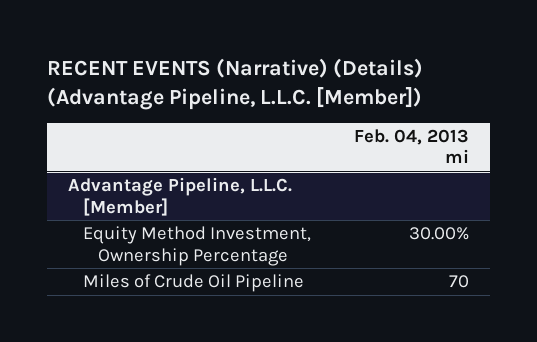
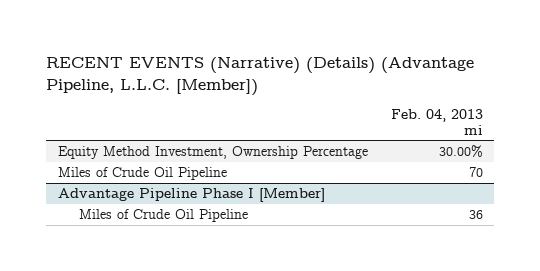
[68,177,293,216] Advantage Pipeline, L.L.C. [Member] -> none
none -> [57,188,325,203] Advantage Pipeline Phase I [Member]
none -> [78,209,248,223] Miles of Crude Oil Pipeline

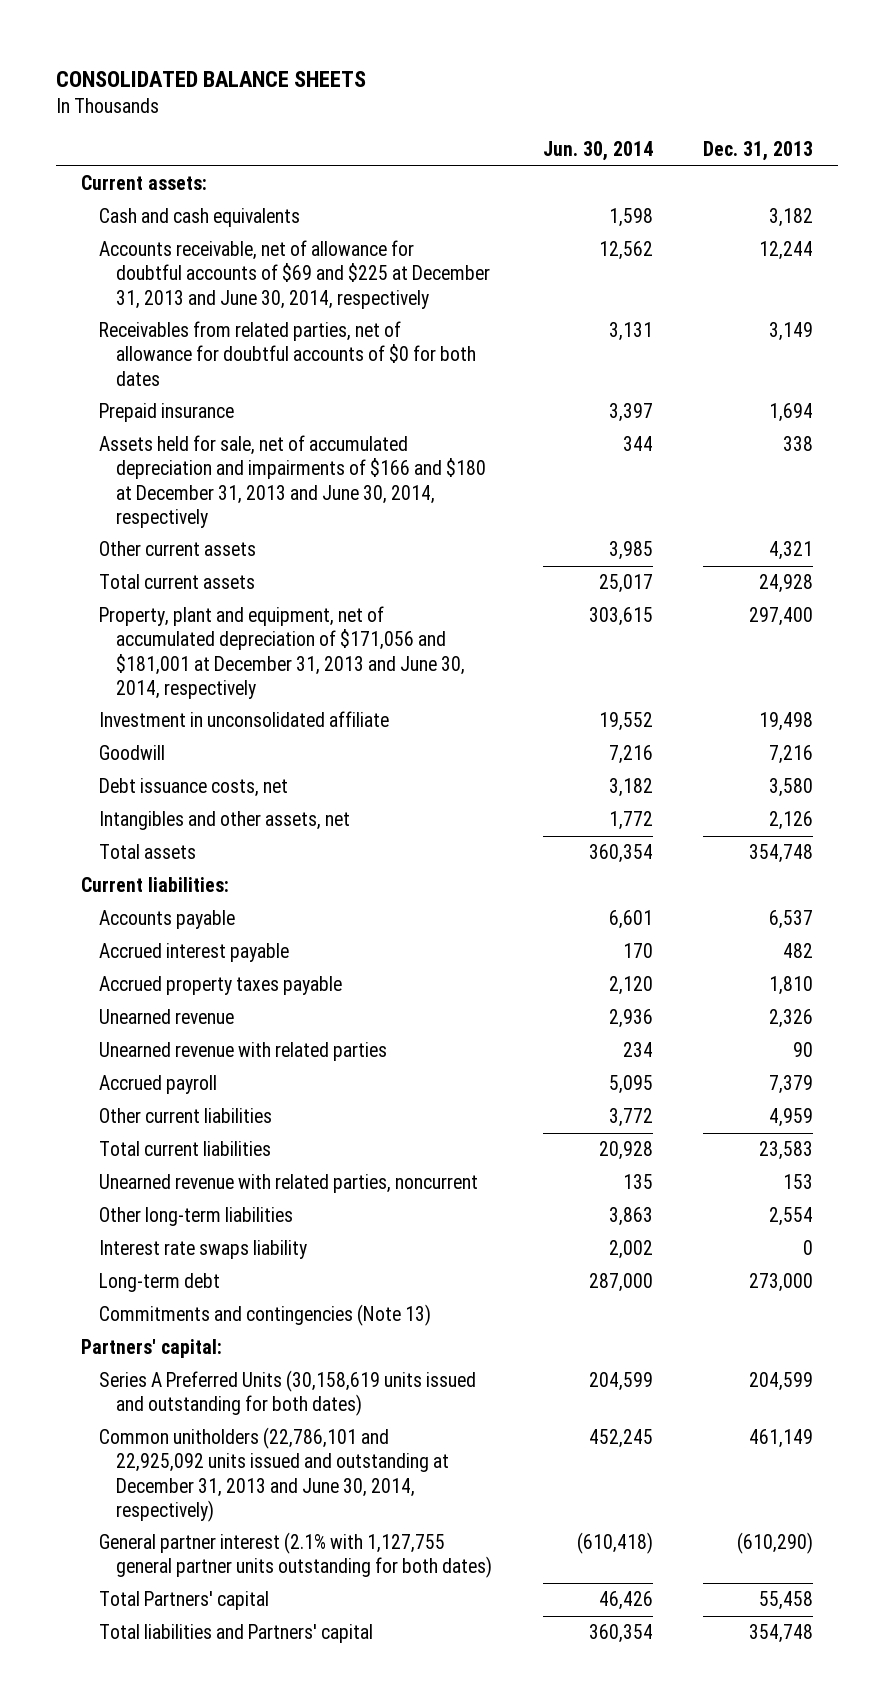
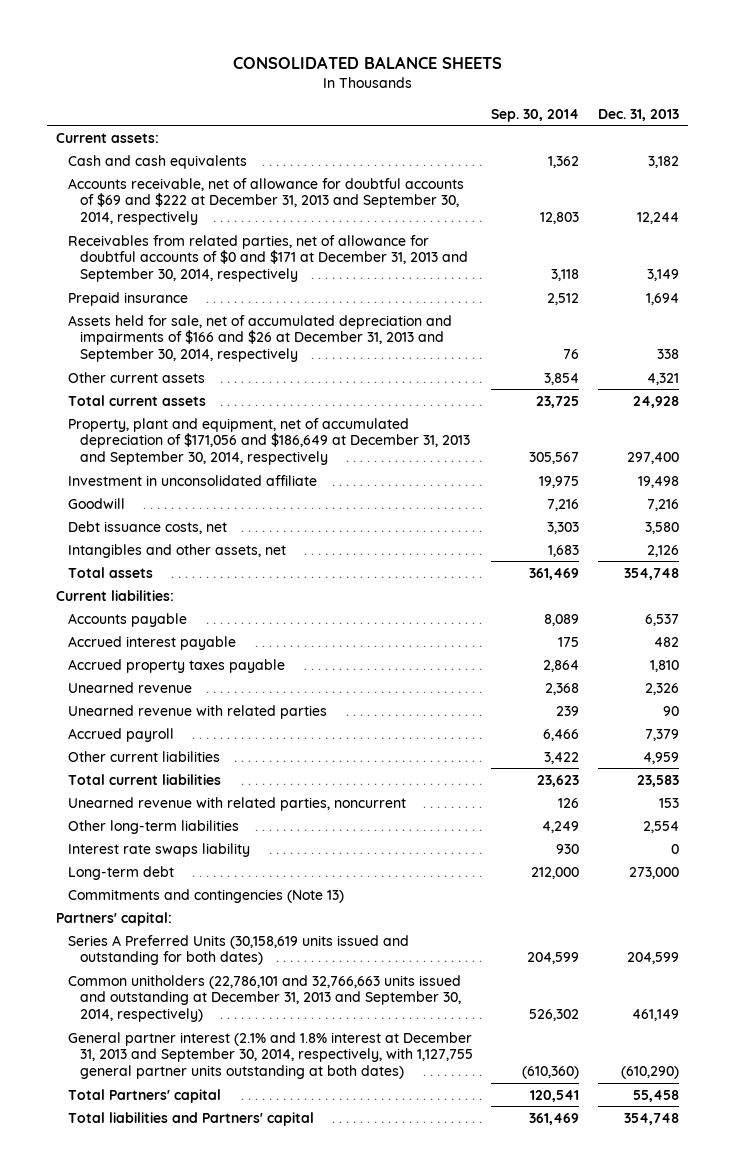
[542,141,653,162] Jun. 30, 2014 -> none
none -> [491,108,580,122] Sep. 30, 2014
[98,240,491,309] Accounts receivable, net of allowance for doubtful accounts of $69 and $225 at December 31, 2013 and June 30, 2014, respectively -> [67,177,464,226] Accounts receivable, net of allowance for doubtful accounts of $69 and $222 at December 31, 2013 and September 30, 2014, respectively
[98,321,477,386] Receivables from related parties, net of allowance for doubtful accounts of $0 for both dates -> [67,234,468,283] Receivables from related parties, net of allowance for doubtful accounts of $0 and $171 at December 31, 2013 and September 30, 2014, respectively
[98,435,487,528] Assets held for sale, net of accumulated depreciation and impairments of $166 and $180 at December 31, 2013 and June 30, 2014, respectively -> [67,314,452,363] Assets held for sale, net of accumulated depreciation and impairments of $166 and $26 at December 31, 2013 and September 30, 2014, respectively
[98,606,466,699] Property, plant and equipment, net of accumulated depreciation of $171,056 and $181,001 at December 31, 2013 and June 30, 2014, respectively -> [67,417,470,466] Property, plant and equipment, net of accumulated depreciation of $171,056 and $186,649 at December 31, 2013 and September 30, 2014, respectively
[98,1427,450,1522] Common unitholders (22,786,101 and 22,925,092 units issued and outstanding at December 31, 2013 and June 30, 2014, respectively) -> [67,974,461,1023] Common unitholders (22,786,101 and 32,766,663 units issued and outstanding at December 31, 2013 and September 30, 2014, respectively)
[98,1532,493,1579] General partner interest (2.1% with 1,127,755 general partner units outstanding for both dates) -> [67,1031,473,1080] General partner interest (2.1% and 1.8% interest at December 31, 2013 and September 30, 2014, respectively, with 1,127,755 general partner units outstanding at both dates)

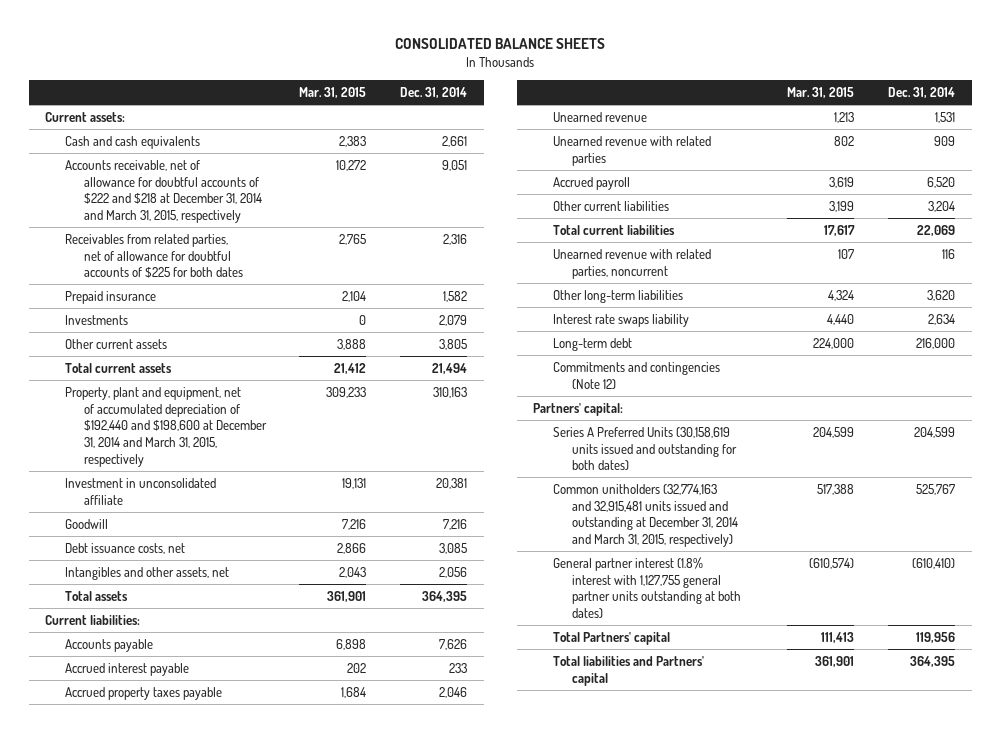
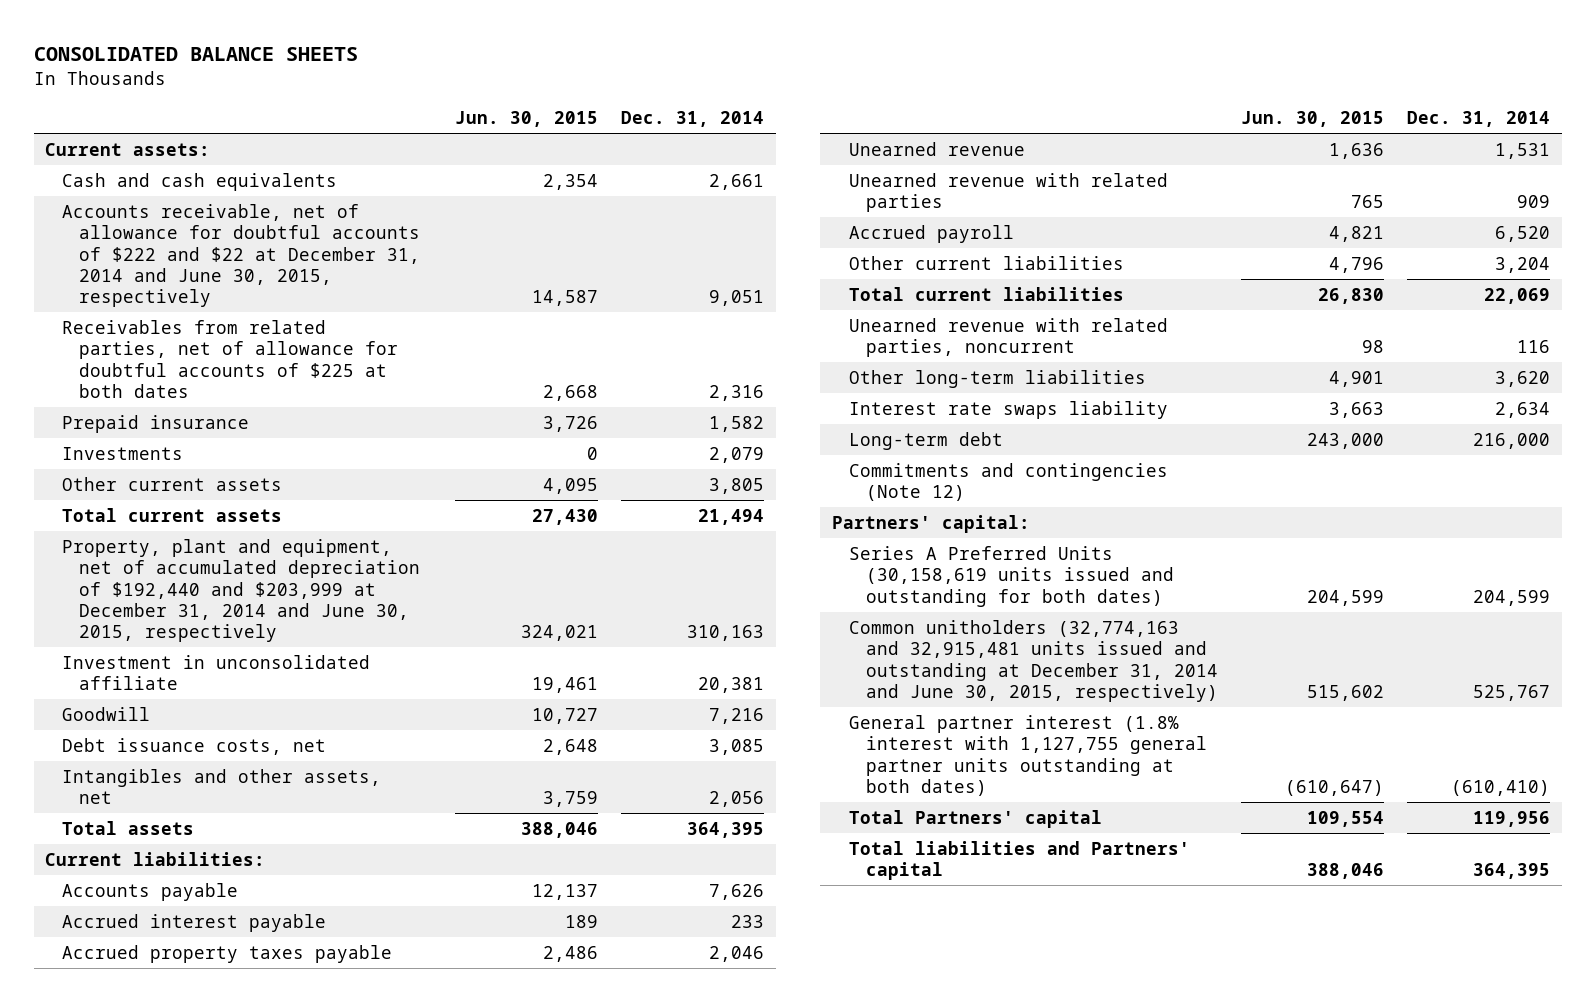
[299,87,367,99] Mar. 31, 2015 -> none
none -> [454,111,598,128] Jun. 30, 2015
[64,159,262,224] Accounts receivable, net of allowance for doubtful accounts of $222 and $218 at December 31, 2014 and March 31, 2015, respectively -> [62,203,421,308] Accounts receivable, net of allowance for doubtful accounts of $222 and $22 at December 31, 2014 and June 30, 2015, respectively
[64,233,243,279] Receivables from related parties, net of allowance for doubtful accounts of $225 for both dates -> [62,319,399,398] Receivables from related parties, net of allowance for doubtful accounts of $225 at both dates
[64,386,267,467] Property, plant and equipment, net of accumulated depreciation of $192,440 and $198,600 at December 31, 2014 and March 31, 2015, respectively -> [62,538,421,643] Property, plant and equipment, net of accumulated depreciation of $192,440 and $203,999 at December 31, 2014 and June 30, 2015, respectively
[552,483,738,548] Common unitholders (32,774,163 and 32,915,481 units issued and outstanding at December 31, 2014 and March 31, 2015, respectively) -> [848,619,1218,702] Common unitholders (32,774,163 and 32,915,481 units issued and outstanding at December 31, 2014 and June 30, 2015, respectively)

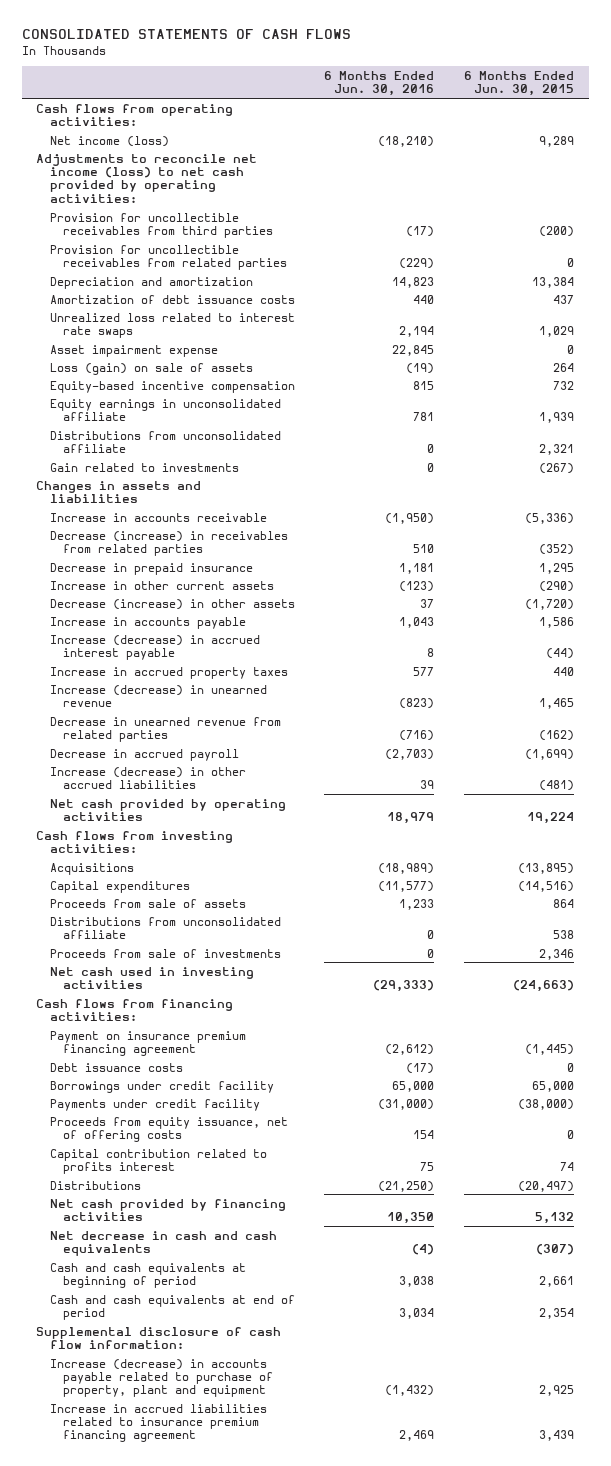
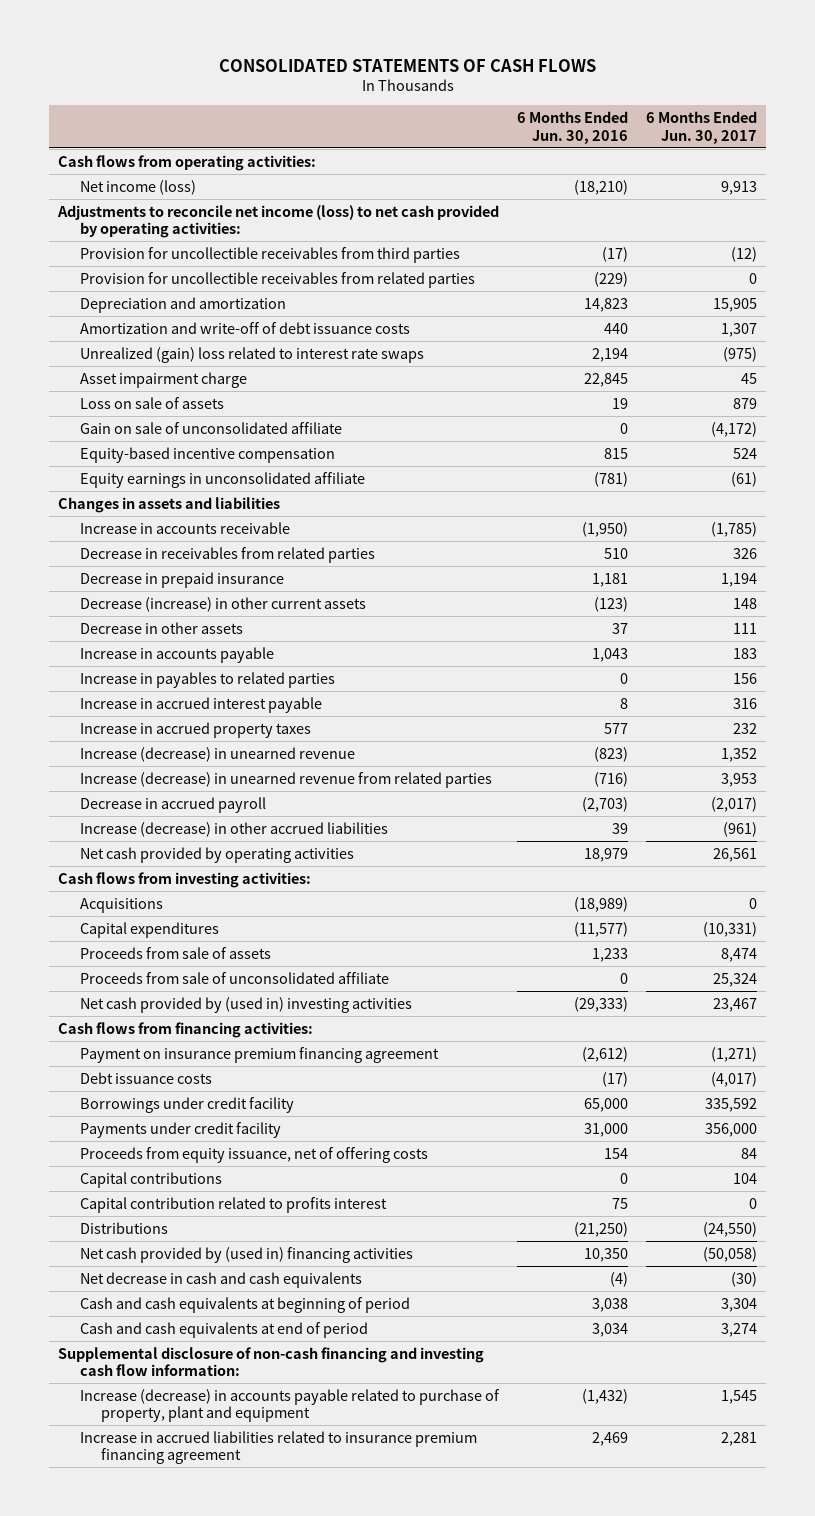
[464,71,575,97] 6 Months Ended Jun. 30, 2015 -> none
none -> [645,110,757,144] 6 Months Ended Jun. 30, 2017
[49,294,295,304] Amortization of debt issuance costs -> [79,321,410,334] Amortization and write-off of debt issuance costs
[49,312,295,338] Unrealized loss related to interest rate swaps -> [79,346,424,363] Unrealized (gain) loss related to interest rate swaps
[49,344,218,357] Asset impairment expense -> [79,371,247,388] Asset impairment charge
[49,362,253,375] Loss (gain) on sale of assets -> [79,396,224,409] Loss on sale of assets
[406,362,435,374] (19) -> [612,397,629,409] 19
none -> [79,421,342,434] Gain on sale of unconsolidated affiliate
[49,430,281,453] Distributions from unconsolidated affiliate -> none
[49,462,239,472] Gain related to investments -> none
[413,411,435,421] 781 -> [594,471,629,487] (781)
[49,530,288,556] Decrease (increase) in receivables from related parties -> [79,546,375,563] Decrease in receivables from related parties
[49,580,274,590] Increase in other current assets -> [79,596,366,612] Decrease (increase) in other current assets
[49,598,295,610] Decrease (increase) in other assets -> [79,621,243,634] Decrease in other assets
none -> [79,671,335,688] Increase in payables to related parties
[49,634,260,660] Increase (decrease) in accrued interest payable -> [79,696,322,713] Increase in accrued interest payable
[49,716,281,742] Decrease in unearned revenue from related parties -> [79,771,492,788] Increase (decrease) in unearned revenue from related parties
[49,916,281,939] Distributions from unconsolidated affiliate -> none
[49,948,281,958] Proceeds from sale of investments -> [79,971,389,984] Proceeds from sale of unconsolidated affiliate
[49,966,254,989] Net cash used in investing activities -> [79,996,412,1013] Net cash provided by (used in) investing activities
[378,1098,435,1110] (31,000) -> [584,1122,629,1137] 31,000
none -> [79,1171,222,1188] Capital contributions
[49,1198,286,1221] Net cash provided by financing activities -> [79,1246,413,1263] Net cash provided by (used in) financing activities
[36,1326,282,1349] Supplemental disclosure of cash flow information: -> [58,1346,485,1377] Supplemental disclosure of non-cash financing and investing cash flow information:

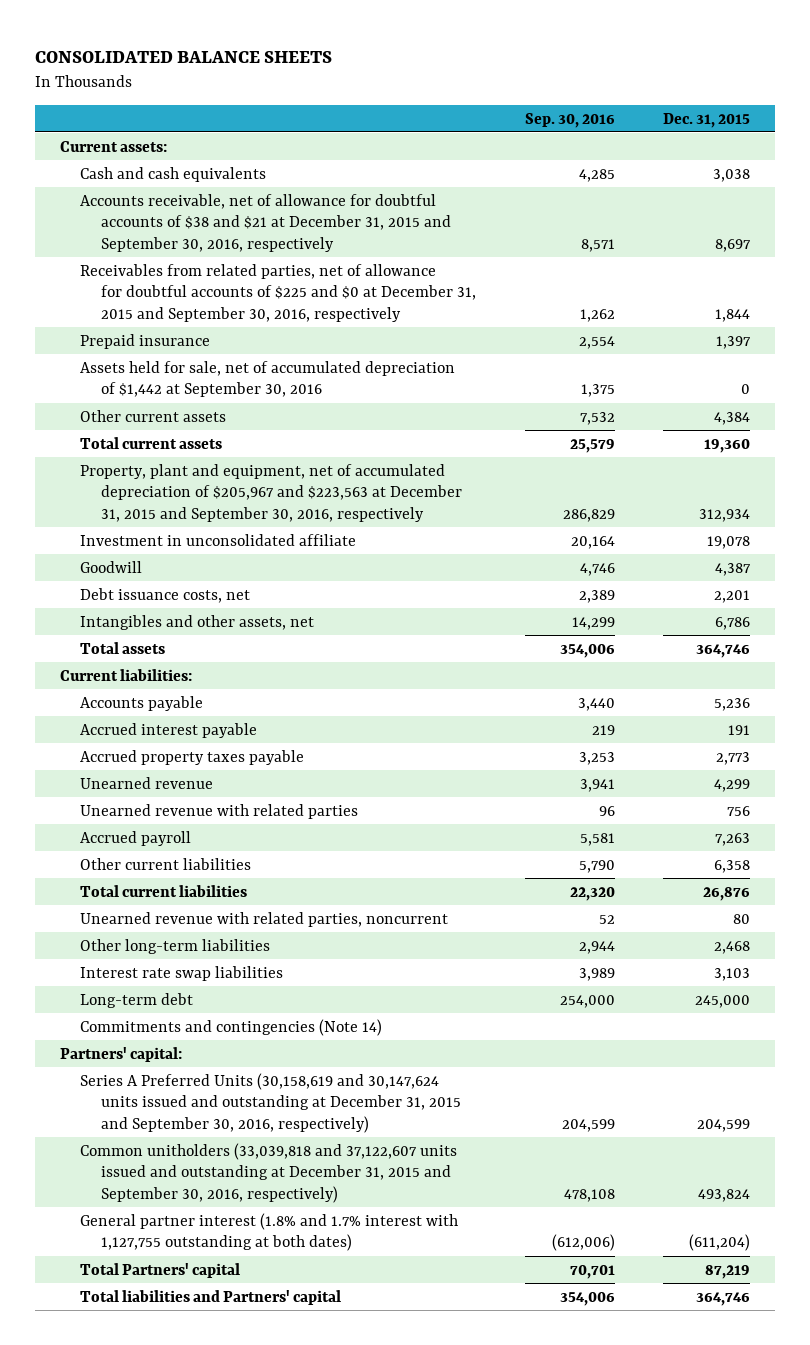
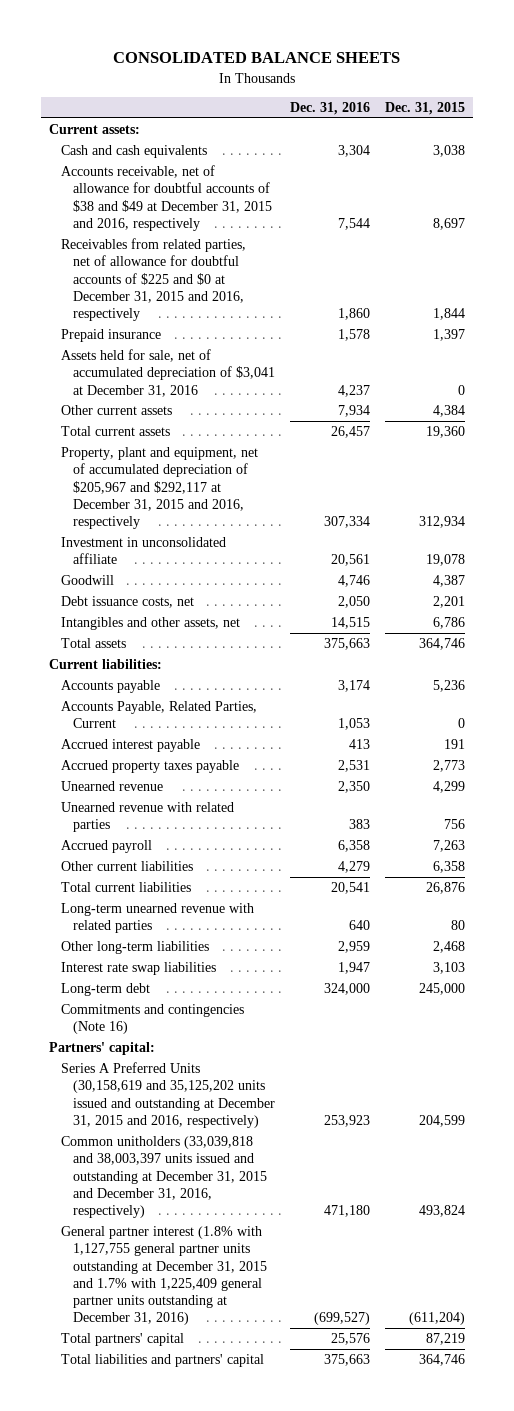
[524,112,615,128] Sep. 30, 2016 -> none
none -> [290,101,371,115] Dec. 31, 2016
[80,193,451,252] Accounts receivable, net of allowance for doubtful accounts of $38 and $21 at December 31, 2015 and September 30, 2016, respectively -> [60,165,272,231] Accounts receivable, net of allowance for doubtful accounts of $38 and $49 at December 31, 2015 and 2016, respectively
[80,263,476,322] Receivables from related parties, net of allowance for doubtful accounts of $225 and $0 at December 31, 2015 and September 30, 2016, respectively -> [60,238,246,321] Receivables from related parties, net of allowance for doubtful accounts of $225 and $0 at December 31, 2015 and 2016, respectively
[80,360,456,398] Assets held for sale, net of accumulated depreciation of $1,442 at September 30, 2016 -> [60,349,275,397] Assets held for sale, net of accumulated depreciation of $3,041 at December 31, 2016
[80,463,462,522] Property, plant and equipment, net of accumulated depreciation of $205,967 and $223,563 at December 31, 2015 and September 30, 2016, respectively -> [60,447,258,529] Property, plant and equipment, net of accumulated depreciation of $205,967 and $292,117 at December 31, 2015 and 2016, respectively
none -> [60,701,257,729] Accounts Payable, Related Parties, Current
[80,911,449,927] Unearned revenue with related parties, noncurrent -> [60,903,254,934] Long-term unearned revenue with related parties
[80,1018,383,1036] Commitments and contingencies (Note 14) -> [60,1004,244,1035] Commitments and contingencies (Note 16)
[80,1072,461,1133] Series A Preferred Units (30,158,619 and 30,147,624 units issued and outstanding at December 31, 2015 and September 30, 2016, respectively) -> [60,1062,275,1128] Series A Preferred Units (30,158,619 and 35,125,202 units issued and outstanding at December 31, 2015 and 2016, respectively)
[80,1142,458,1203] Common unitholders (33,039,818 and 37,122,607 units issued and outstanding at December 31, 2015 and September 30, 2016, respectively) -> [60,1136,267,1218] Common unitholders (33,039,818 and 38,003,397 units issued and outstanding at December 31, 2015 and December 31, 2016, respectively)
[80,1212,459,1252] General partner interest (1.8% and 1.7% interest with 1,127,755 outstanding at both dates) -> [60,1226,267,1325] General partner interest (1.8% with 1,127,755 general partner units outstanding at December 31, 2015 and 1.7% with 1,225,409 general partner units outstanding at December 31, 2016)
[80,1262,241,1278] Total Partners' capital -> [60,1333,184,1347] Total partners' capital
[80,1289,342,1305] Total liabilities and Partners' capital -> [60,1354,264,1368] Total liabilities and partners' capital

